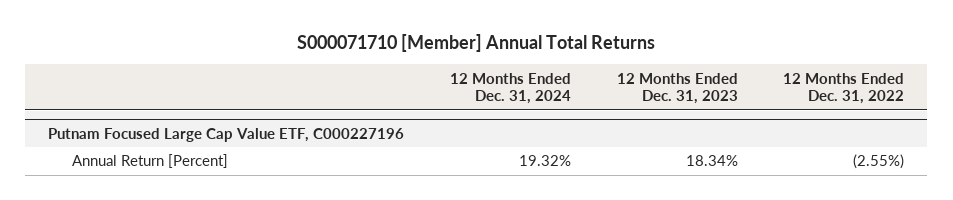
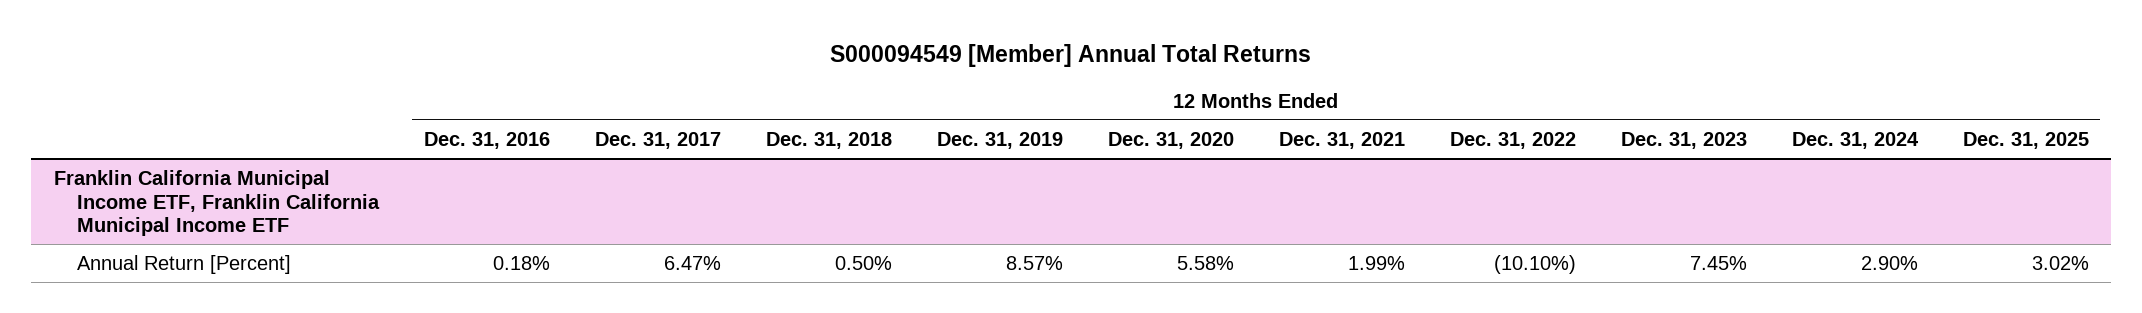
[297,34,656,53] S000071710 [Member] Annual Total Returns -> [830,44,1312,68] S000094549 [Member] Annual Total Returns
none -> [423,131,550,149] Dec. 31, 2016
none -> [594,131,721,149] Dec. 31, 2017
none -> [765,131,892,149] Dec. 31, 2018
none -> [936,131,1063,149] Dec. 31, 2019
none -> [1107,131,1234,149] Dec. 31, 2020
none -> [1278,131,1405,149] Dec. 31, 2021
none -> [1962,131,2089,149] Dec. 31, 2025
[48,128,405,143] Putnam Focused Large Cap Value ETF, C000227196 -> none
none -> [53,169,380,237] Franklin California Municipal Income ETF, Franklin California Municipal Income ETF
[518,155,571,167] 19.32% -> [1860,255,1918,270] 2.90%
[685,155,738,167] 18.34% -> [1689,255,1747,270] 7.45%
[853,154,905,170] (2.55%) -> [1493,254,1576,274] (10.10%)

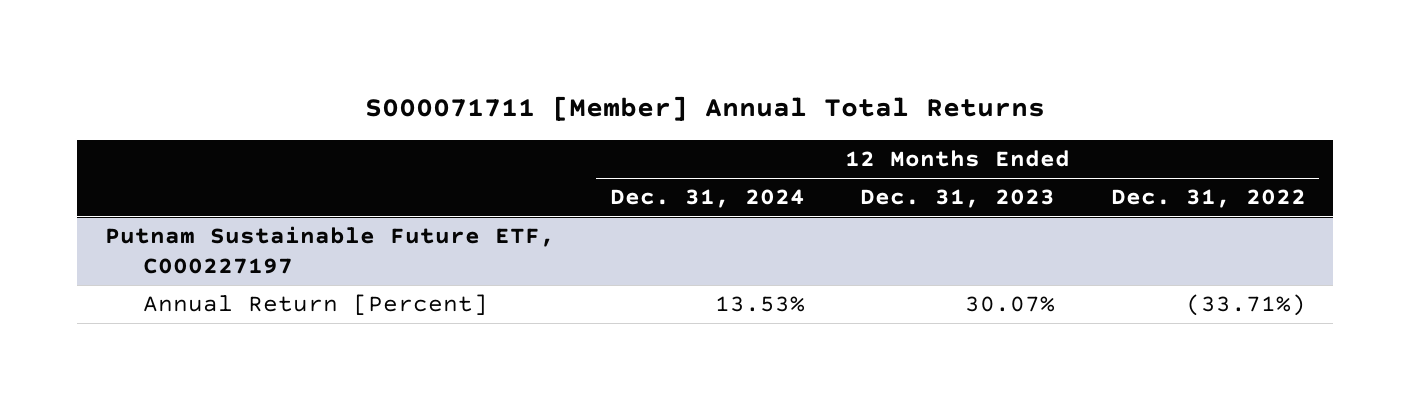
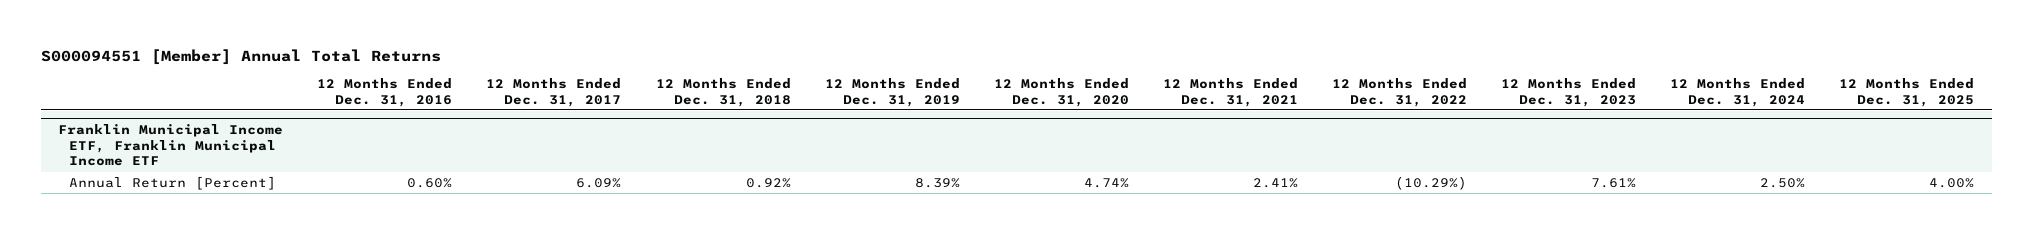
[365,95,1046,121] S000071711 [Member] Annual Total Returns -> [41,48,442,65] S000094551 [Member] Annual Total Returns
none -> [317,77,453,107] 12 Months Ended Dec. 31, 2016
none -> [486,77,622,107] 12 Months Ended Dec. 31, 2017
none -> [655,77,791,107] 12 Months Ended Dec. 31, 2018
none -> [824,77,960,107] 12 Months Ended Dec. 31, 2019
none -> [993,77,1129,107] 12 Months Ended Dec. 31, 2020
none -> [1162,77,1298,107] 12 Months Ended Dec. 31, 2021
none -> [1839,77,1975,107] 12 Months Ended Dec. 31, 2025
[104,226,555,275] Putnam Sustainable Future ETF, C000227197 -> none
none -> [58,123,284,167] Franklin Municipal Income ETF, Franklin Municipal Income ETF
[715,296,806,313] 13.53% -> [1760,177,1806,188] 2.50%
[965,296,1056,313] 30.07% -> [1591,177,1637,188] 7.61%
[1185,294,1306,317] (33.71%) -> [1395,175,1468,190] (10.29%)

